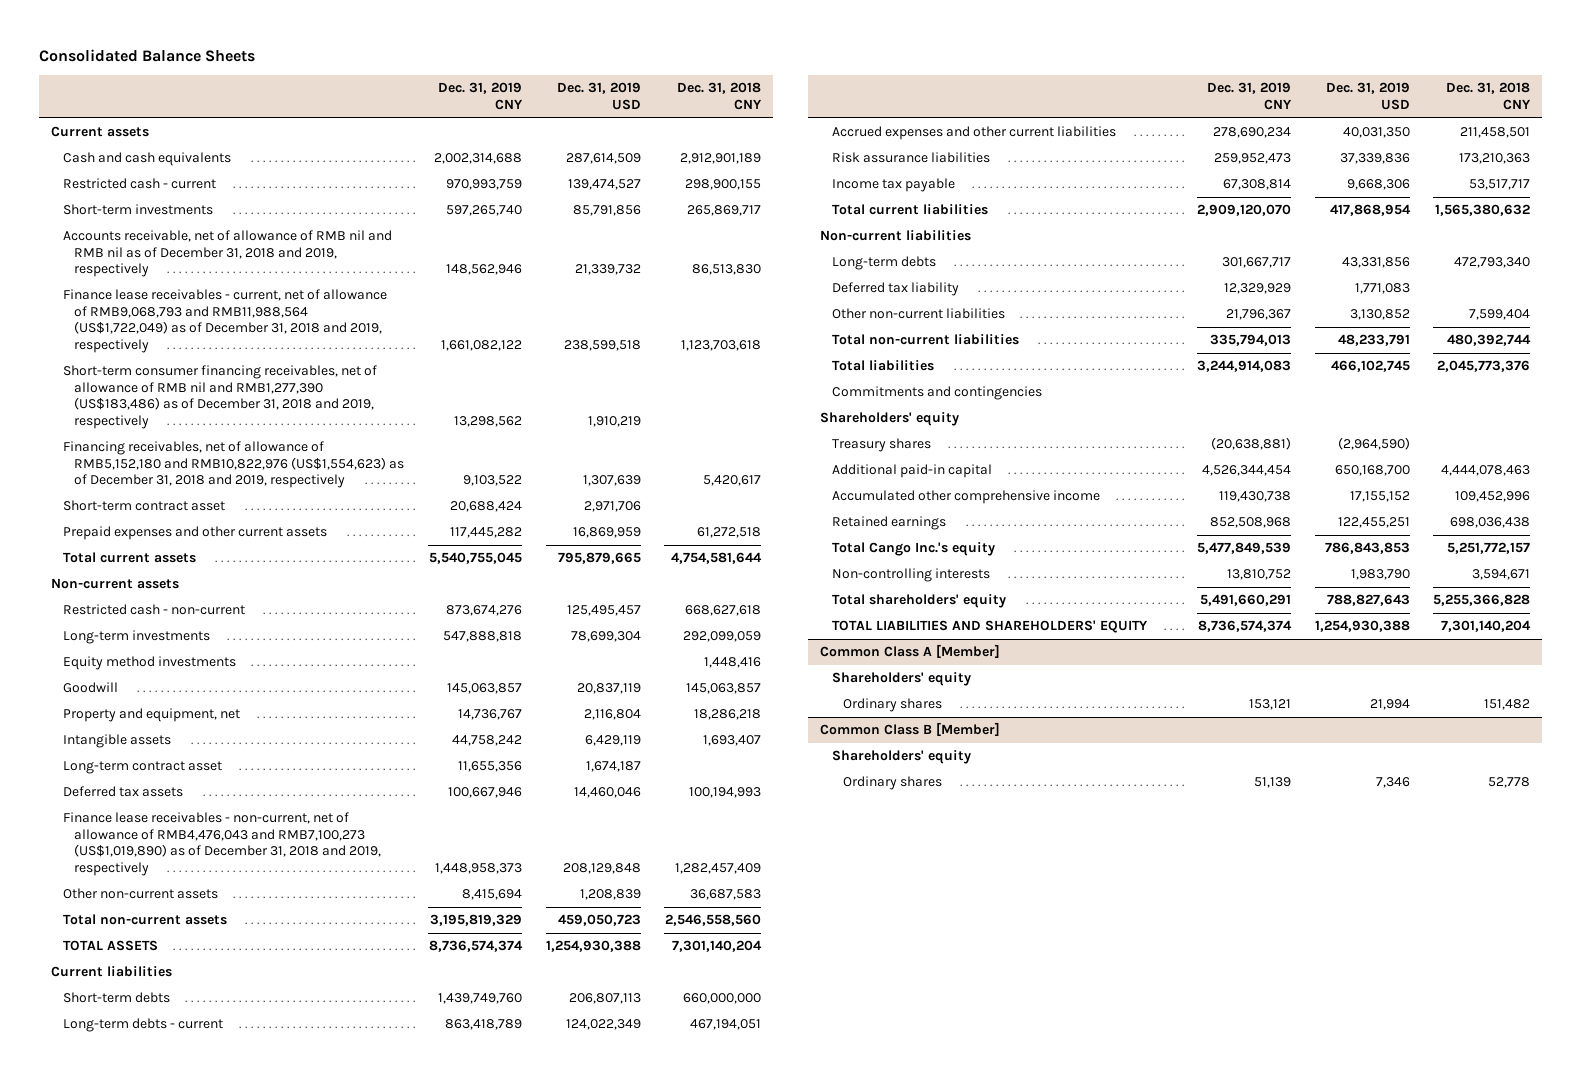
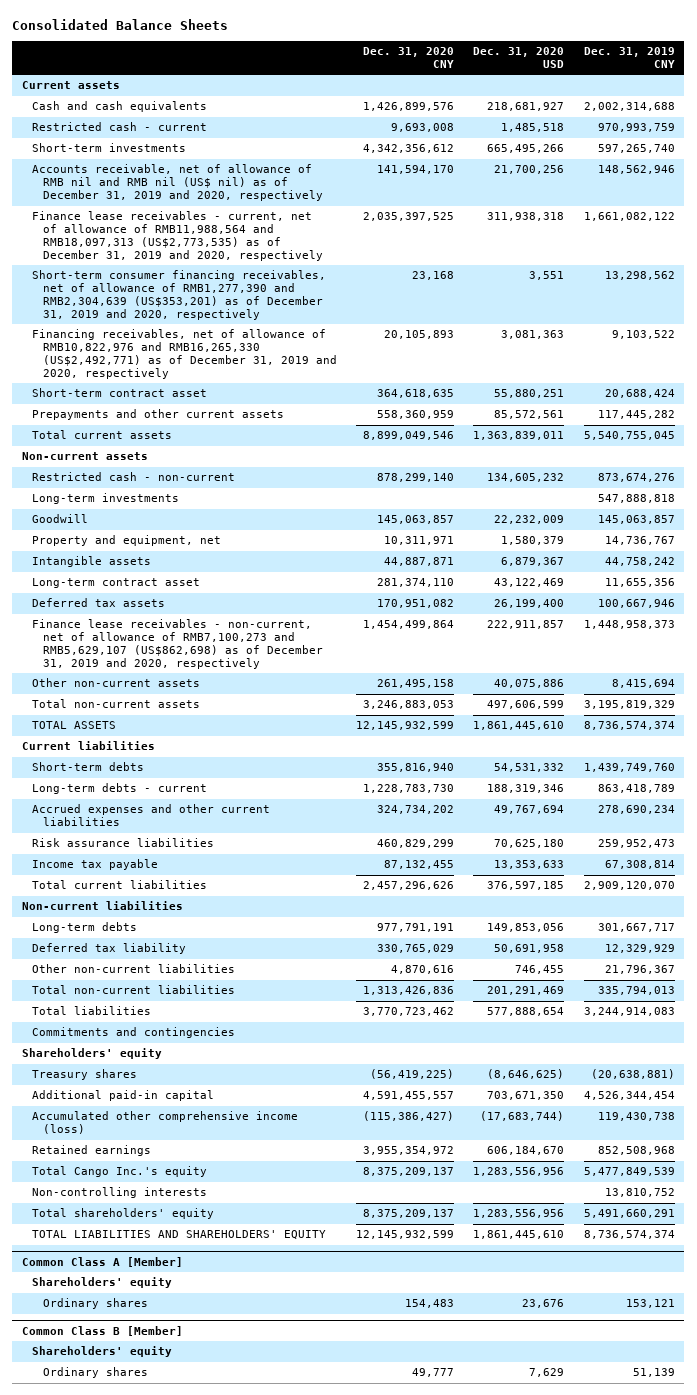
[556,82,641,110] Dec. 31, 2019 USD -> none
[677,82,763,110] Dec. 31, 2018 CNY -> none
none -> [362,47,454,68] Dec. 31, 2020 CNY
none -> [473,47,565,68] Dec. 31, 2020 USD
[62,230,392,278] Accounts receivable, net of allowance of RMB nil and RMB nil as of December 31, 2018 and 2019, respectively -> [32,164,323,202] Accounts receivable, net of allowance of RMB nil and RMB nil (US$ nil) as of December 31, 2019 and 2020, respectively
[62,289,387,353] Finance lease receivables - current, net of allowance of RMB9,068,793 and RMB11,988,564 (US$1,722,049) as of December 31, 2018 and 2019, respectively -> [32,211,323,262] Finance lease receivables - current, net of allowance of RMB11,988,564 and RMB18,097,313 (US$2,773,535) as of December 31, 2019 and 2020, respectively
[62,365,377,429] Short-term consumer financing receivables, net of allowance of RMB nil and RMB1,277,390 (US$183,486) as of December 31, 2018 and 2019, respectively -> [32,270,327,321] Short-term consumer financing receivables, net of allowance of RMB1,277,390 and RMB2,304,639 (US$353,201) as of December 31, 2019 and 2020, respectively
[62,441,405,489] Financing receivables, net of allowance of RMB5,152,180 and RMB10,822,976 (US$1,554,623) as of December 31, 2018 and 2019, respectively -> [32,329,337,380] Financing receivables, net of allowance of RMB10,822,976 and RMB16,265,330 (US$2,492,771) as of December 31, 2019 and 2020, respectively
[62,526,327,541] Prepaid expenses and other current assets -> [32,409,285,421] Prepayments and other current assets
[62,656,236,671] Equity method investments -> none
[62,812,382,876] Finance lease receivables - non-current, net of allowance of RMB4,476,043 and RMB7,100,273 (US$1,019,890) as of December 31, 2018 and 2019, respectively -> [32,619,323,670] Finance lease receivables - non-current, net of allowance of RMB7,100,273 and RMB5,629,107 (US$862,698) as of December 31, 2019 and 2020, respectively
[831,490,1100,505] Accumulated other comprehensive income -> [32,1111,299,1135] Accumulated other comprehensive income (loss)

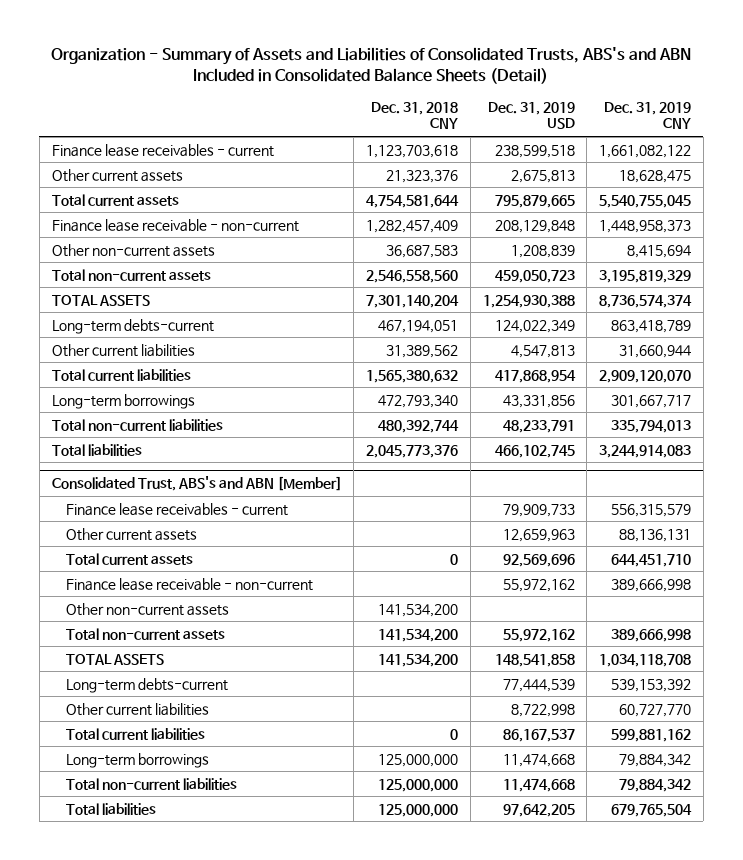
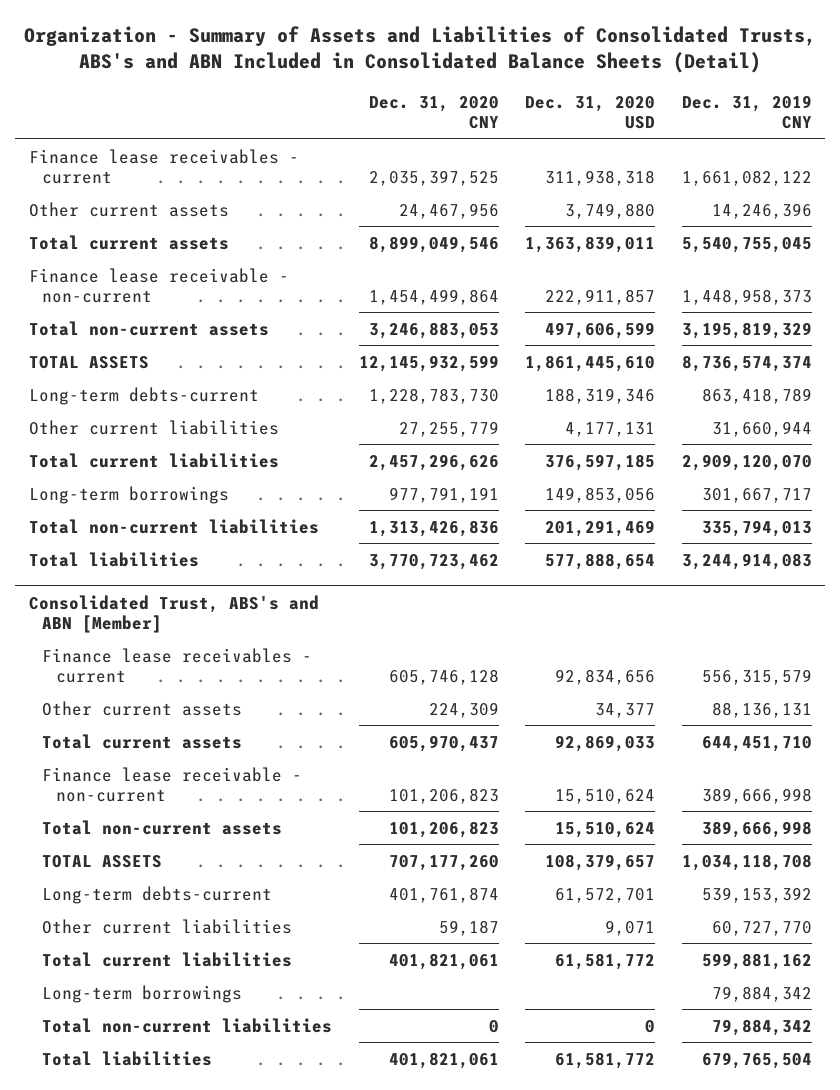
[371,101,459,130] Dec. 31, 2018 CNY -> none
[487,101,575,130] Dec. 31, 2019 USD -> none
none -> [368,96,499,130] Dec. 31, 2020 CNY
none -> [525,96,656,130] Dec. 31, 2020 USD
[619,169,692,183] 18,628,475 -> [711,202,812,219] 14,246,396
[51,243,215,257] Other non-current assets -> none
[66,602,230,616] Other non-current assets -> none

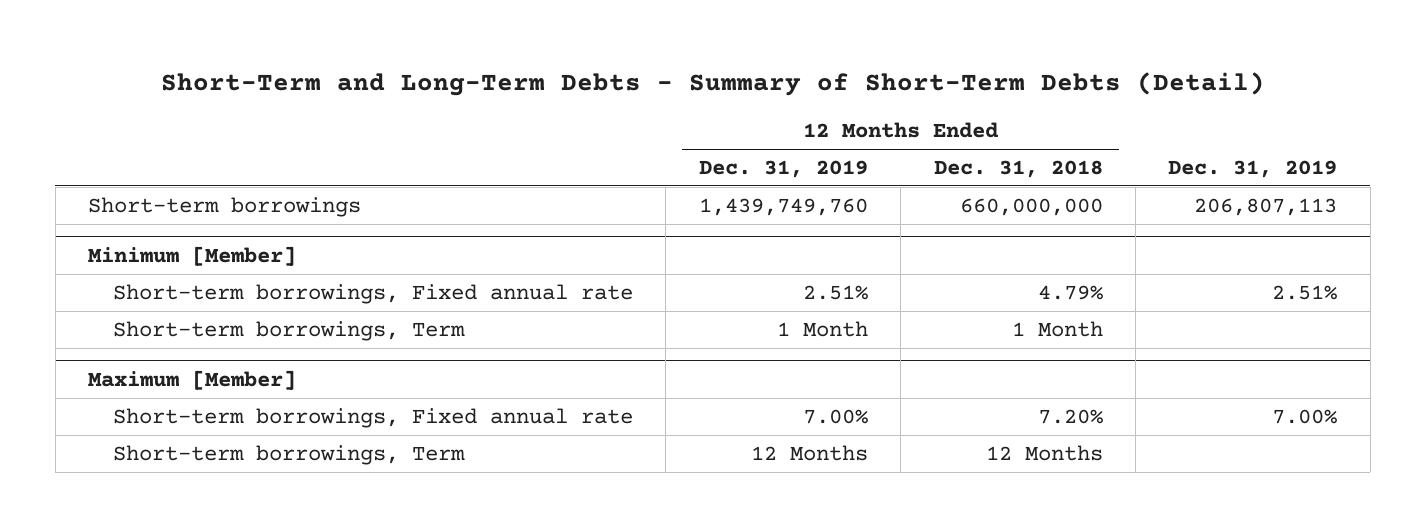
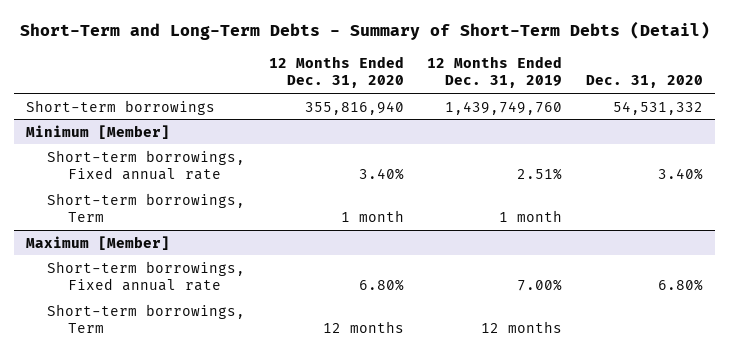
[933,159,1103,178] Dec. 31, 2018 -> none
[1168,159,1338,178] Dec. 31, 2019 -> none
none -> [268,55,404,89] 12 Months Ended Dec. 31, 2020
none -> [586,75,704,89] Dec. 31, 2020
[776,320,868,337] 1 Month -> [499,210,563,223] 1 month
[750,444,868,461] 12 Months -> [481,321,563,334] 12 months

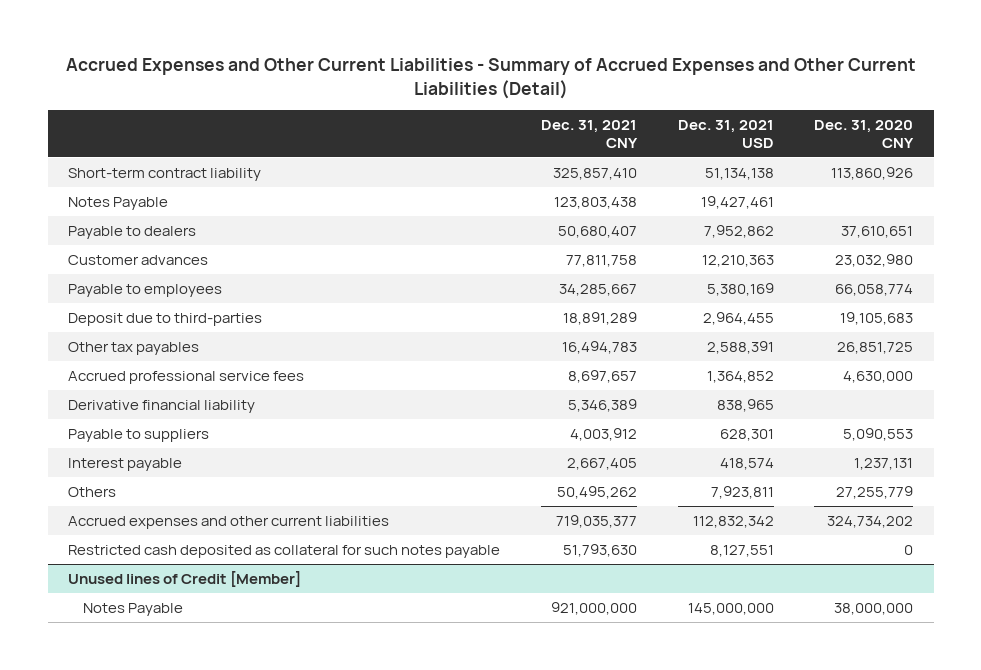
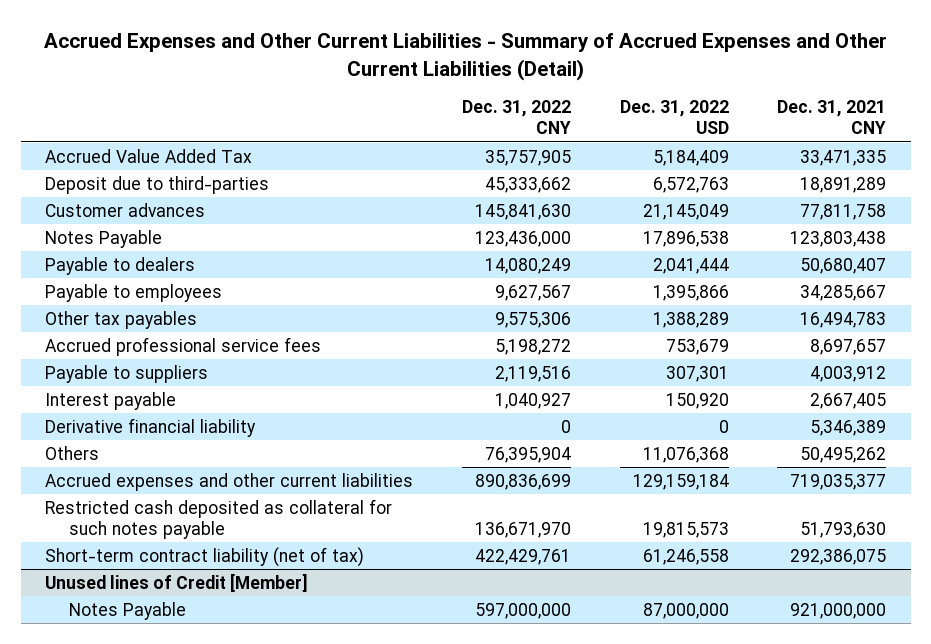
[677,120,774,148] Dec. 31, 2021 USD -> none
[814,120,915,148] Dec. 31, 2020 CNY -> none
none -> [461,100,571,135] Dec. 31, 2022 CNY
none -> [619,100,729,135] Dec. 31, 2022 USD
[68,168,262,182] Short-term contract liability -> none
none -> [45,148,253,163] Accrued Value Added Tax
[68,313,263,327] Deposit due to third-parties -> [45,175,270,194] Deposit due to third-parties
[68,255,209,266] Customer advances -> [45,202,206,217] Customer advances
[68,400,256,414] Derivative financial liability -> [45,417,257,437] Derivative financial liability
none -> [45,546,365,567] Short-term contract liability (net of tax)

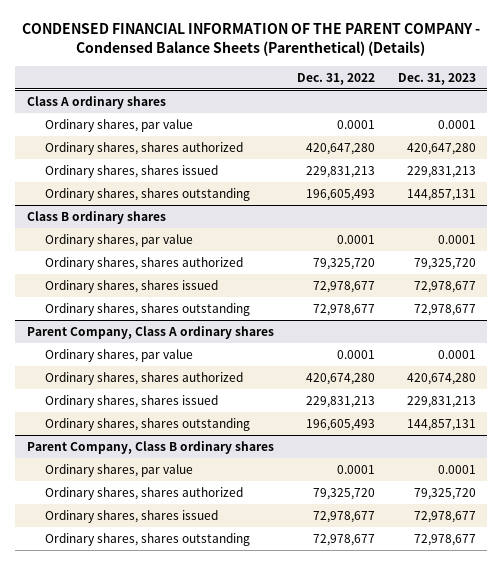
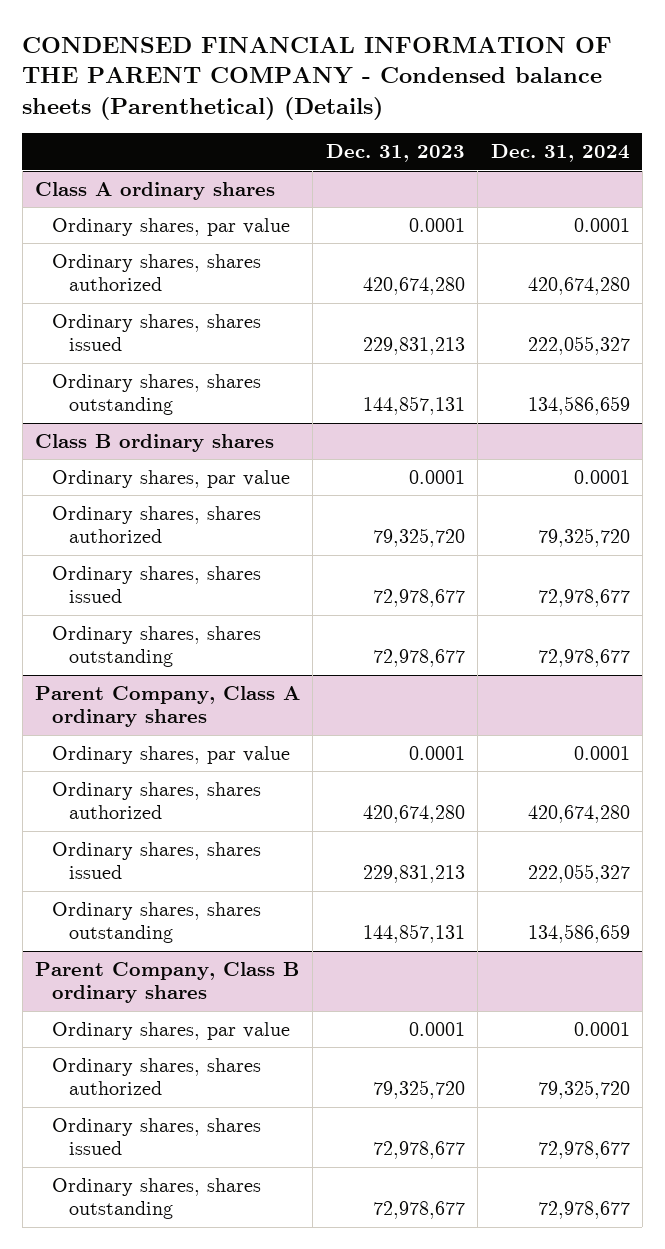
[22,23,481,57] CONDENSED FINANCIAL INFORMATION OF THE PARENT COMPANY - Condensed Balance Sheets (Parenthetical) (Details) -> [22,36,613,120] CONDENSED FINANCIAL INFORMATION OF THE PARENT COMPANY - Condensed balance sheets (Parenthetical) (Details)
[296,72,375,85] Dec. 31, 2022 -> none
none -> [490,144,630,163] Dec. 31, 2024
[406,143,476,156] 420,647,280 -> [362,277,465,296] 420,674,280

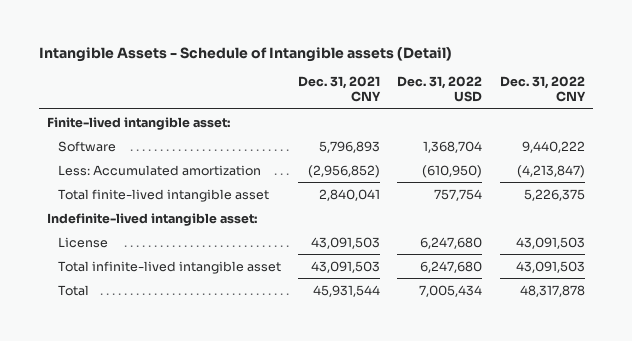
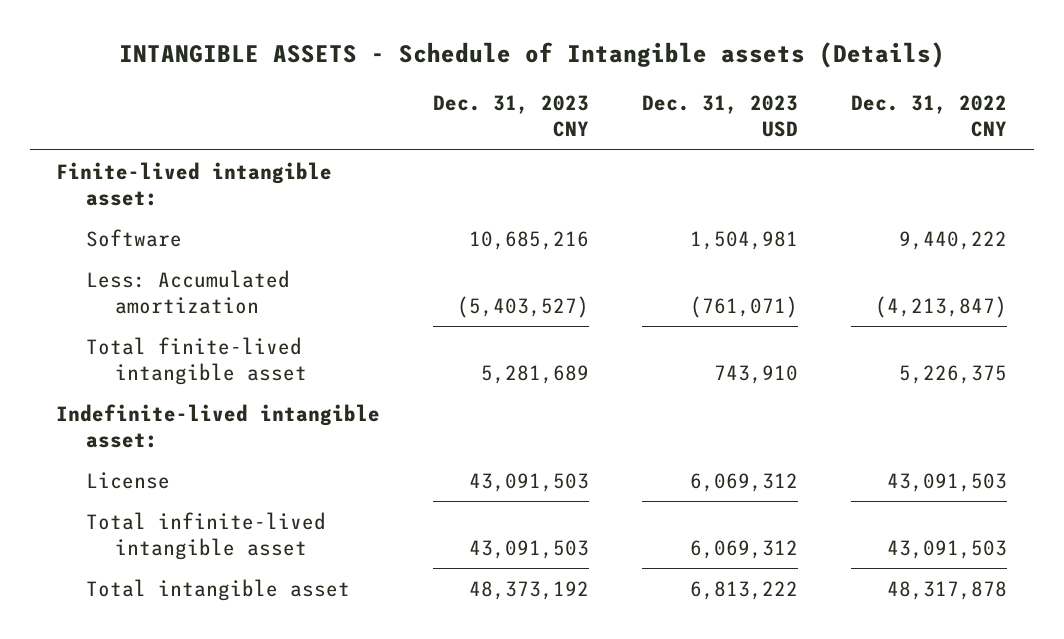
[38,46,452,62] Intangible Assets - Schedule of Intangible assets (Detail) -> [118,41,945,68] INTANGIBLE ASSETS - Schedule of Intangible assets (Details)
[297,76,381,103] Dec. 31, 2021 CNY -> none
[397,76,483,103] Dec. 31, 2022 USD -> none
none -> [433,95,590,138] Dec. 31, 2023 CNY
none -> [642,95,799,138] Dec. 31, 2023 USD
[57,284,89,296] Total -> [85,578,350,601] Total intangible asset

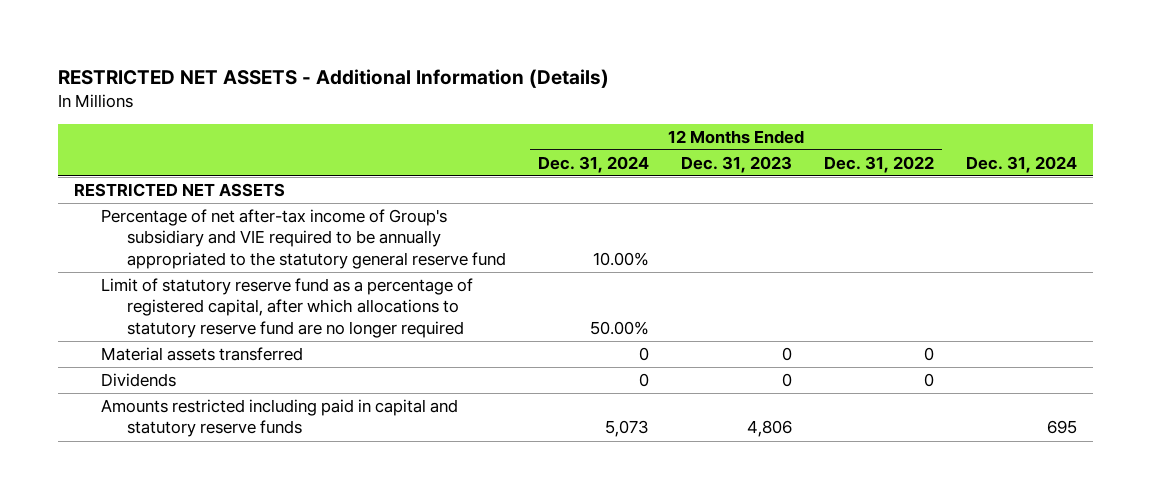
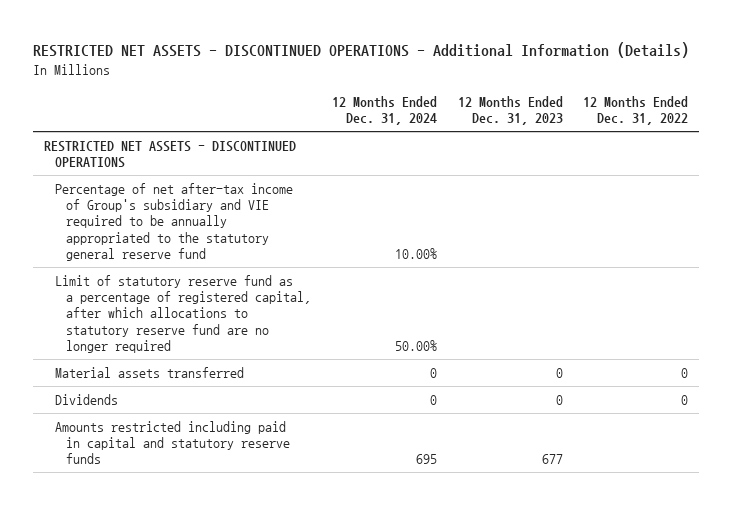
[58,69,610,89] RESTRICTED NET ASSETS - Additional Information (Details) -> [33,42,690,59] RESTRICTED NET ASSETS - DISCONTINUED OPERATIONS - Additional Information (Details)
[966,155,1078,173] Dec. 31, 2024 -> none
[74,183,286,198] RESTRICTED NET ASSETS -> [43,141,296,169] RESTRICTED NET ASSETS - DISCONTINUED OPERATIONS
[605,420,650,438] 5,073 -> [416,454,438,465] 695
[747,420,793,438] 4,806 -> [541,454,563,465] 677

